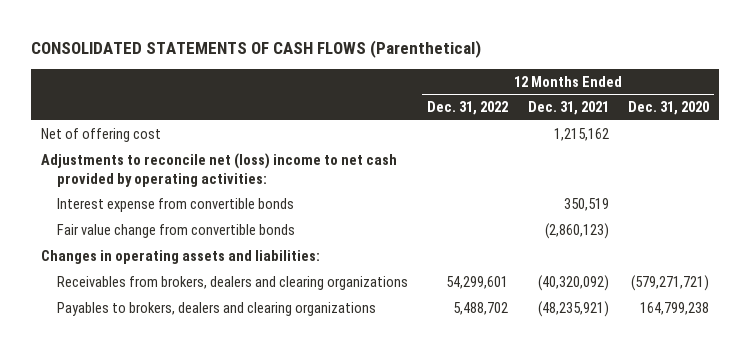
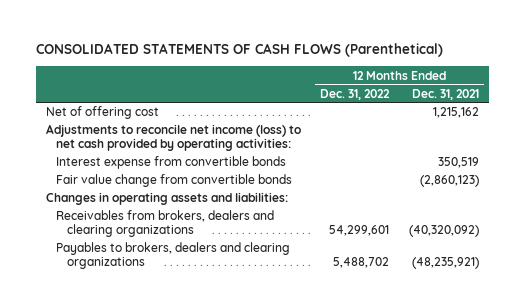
[628,101,710,116] Dec. 31, 2020 -> none
[41,152,398,187] Adjustments to reconcile net (loss) income to net cash provided by operating activities: -> [45,124,301,152] Adjustments to reconcile net income (loss) to net cash provided by operating activities:

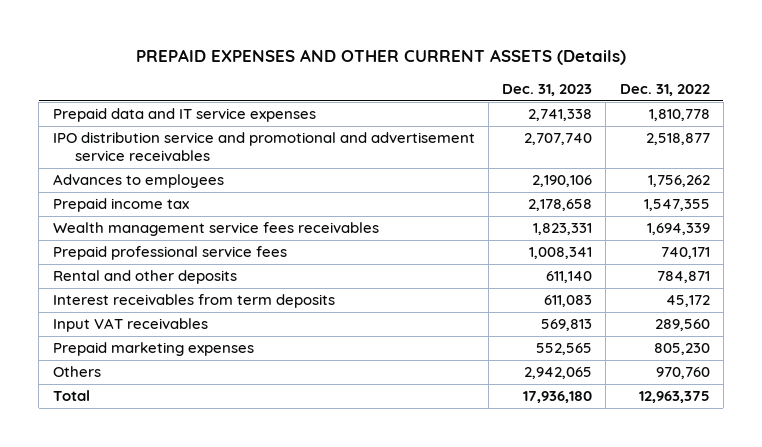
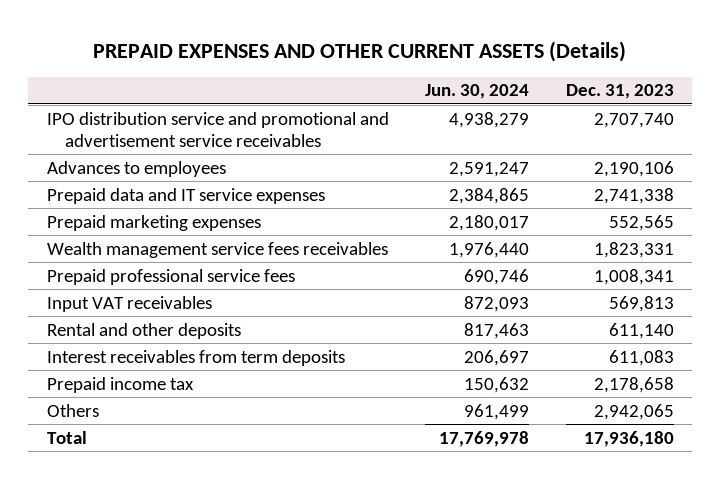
[619,84,710,97] Dec. 31, 2022 -> none
none -> [425,84,530,100] Jun. 30, 2024
[52,108,316,123] Prepaid data and IT service expenses -> [46,187,325,204] Prepaid data and IT service expenses
[52,342,254,357] Prepaid marketing expenses -> [46,214,261,231] Prepaid marketing expenses
[52,318,208,333] Input VAT receivables -> [46,295,212,312] Input VAT receivables
[52,198,189,213] Prepaid income tax -> [46,376,194,393] Prepaid income tax

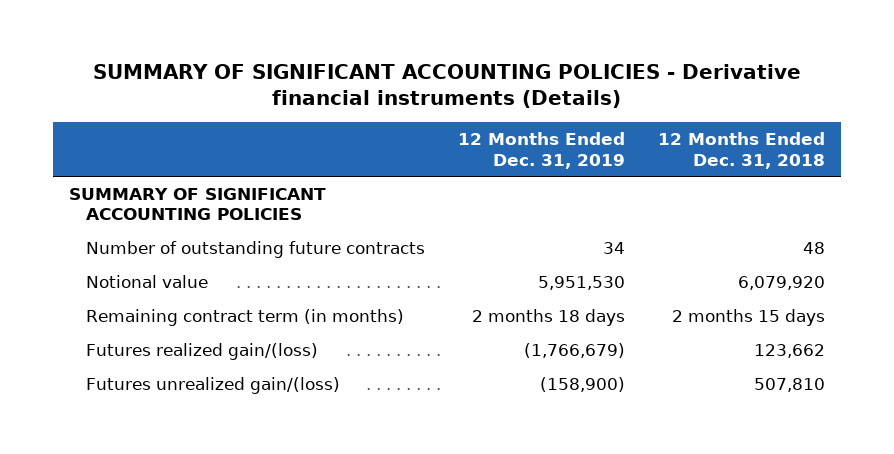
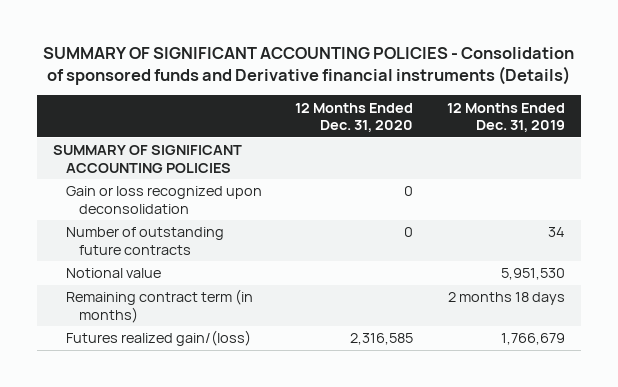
[93,64,802,109] SUMMARY OF SIGNIFICANT ACCOUNTING POLICIES - Derivative financial instruments (Details) -> [42,46,574,86] SUMMARY OF SIGNIFICANT ACCOUNTING POLICIES - Consolidation of sponsored funds and Derivative financial instruments (Details)
[657,132,825,169] 12 Months Ended Dec. 31, 2018 -> none
none -> [295,102,414,133] 12 Months Ended Dec. 31, 2020
none -> [66,186,263,214] Gain or loss recognized upon deconsolidation
[85,376,340,394] Futures unrealized gain/(loss) -> none
[523,342,625,358] (1,766,679) -> [500,333,565,346] 1,766,679

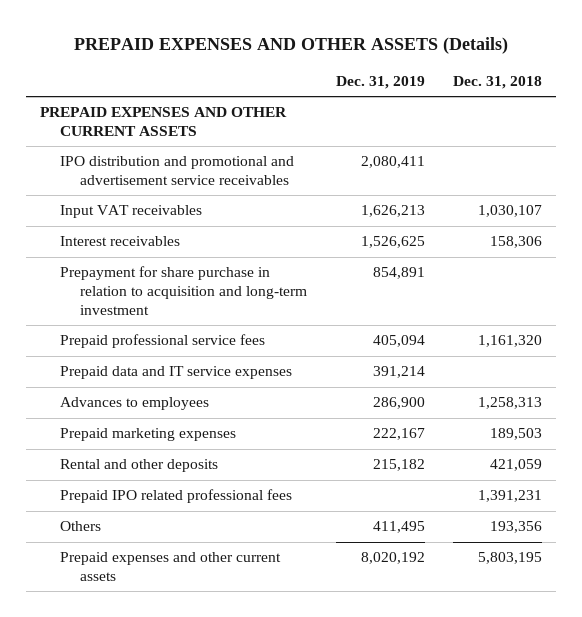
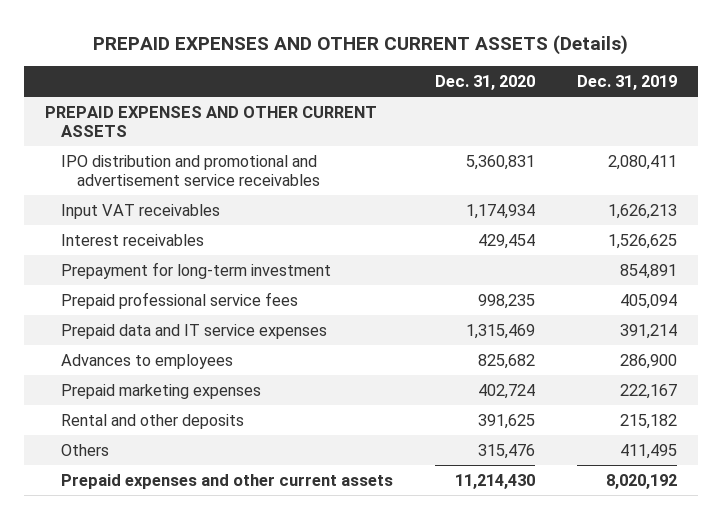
[74,36,509,54] PREPAID EXPENSES AND OTHER ASSETS (Details) -> [92,34,628,55] PREPAID EXPENSES AND OTHER CURRENT ASSETS (Details)
[453,75,543,89] Dec. 31, 2018 -> none
none -> [434,75,535,91] Dec. 31, 2020
[60,266,308,315] Prepayment for share purchase in relation to acquisition and long-term investment -> [60,261,331,279] Prepayment for long-term investment
[60,489,293,504] Prepaid IPO related professional fees -> none

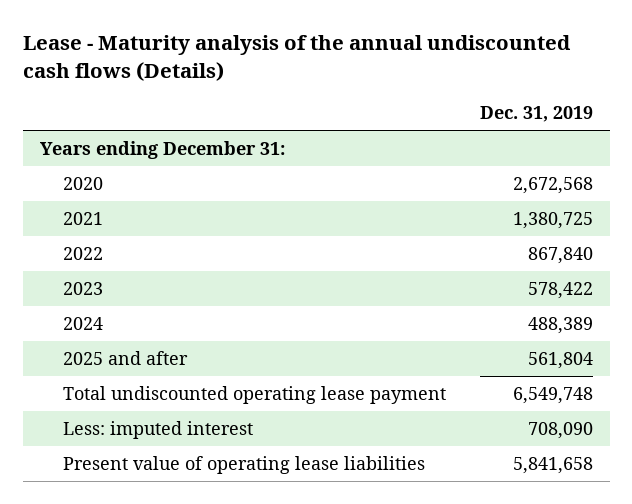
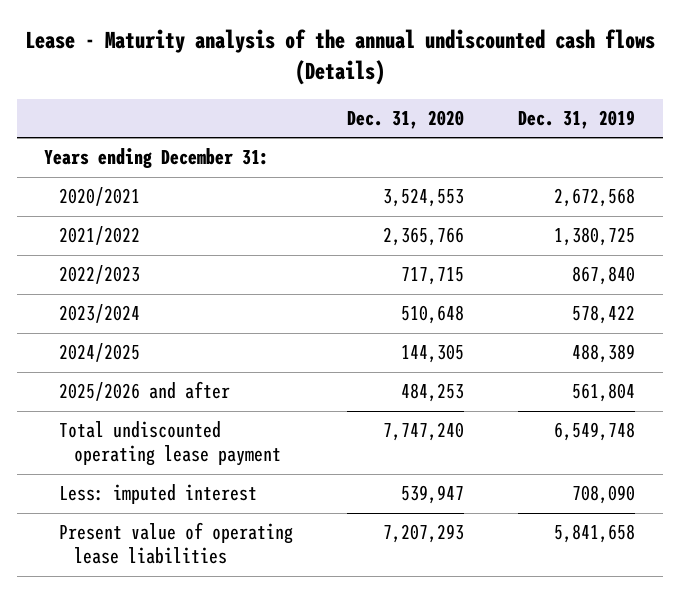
none -> [347,110,465,130] Dec. 31, 2020
[62,316,103,330] 2024 -> none
[62,176,103,190] 2020 -> [59,187,141,207] 2020/2021
[62,211,103,225] 2021 -> [59,226,141,246] 2021/2022
[62,246,103,260] 2022 -> [59,265,141,285] 2022/2023
[62,281,103,295] 2023 -> [59,304,141,324] 2023/2024
[62,350,188,365] 2025 and after -> [59,343,141,363] 2024/2025
[527,351,593,369] 561,804 -> [572,344,636,364] 488,389
none -> [59,381,231,402] 2025/2026 and after

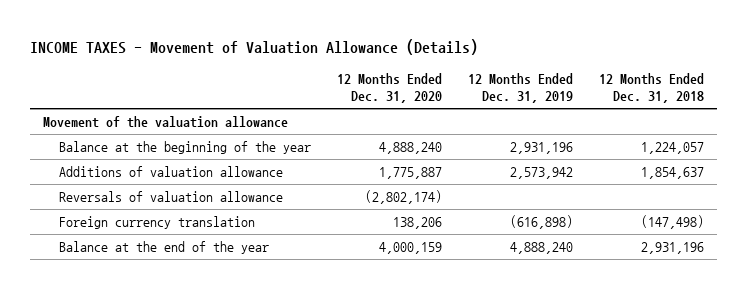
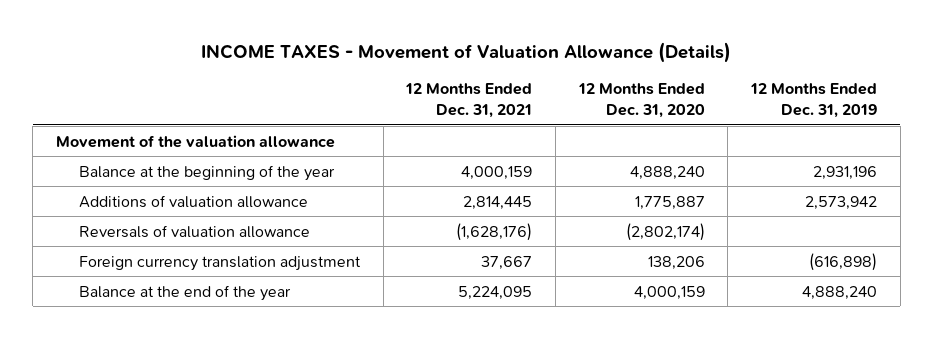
[599,72,705,103] 12 Months Ended Dec. 31, 2018 -> none
none -> [405,83,533,119] 12 Months Ended Dec. 31, 2021
[59,216,256,230] Foreign currency translation -> [78,255,361,271] Foreign currency translation adjustment

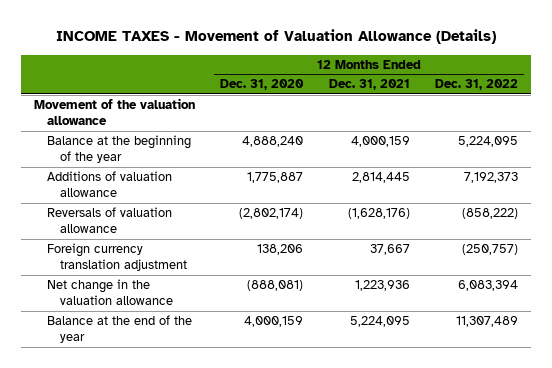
[749,83,877,119] 12 Months Ended Dec. 31, 2019 -> none
none -> [434,79,518,91] Dec. 31, 2022
none -> [46,279,173,306] Net change in the valuation allowance

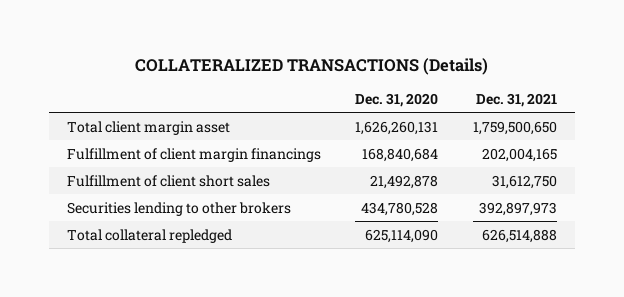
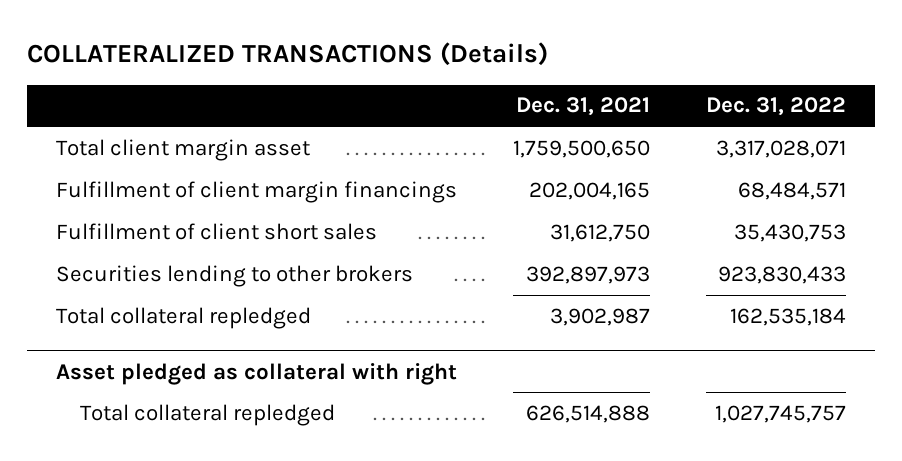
[355,92,439,107] Dec. 31, 2020 -> none
none -> [706,97,847,117] Dec. 31, 2022
none -> [55,306,311,329] Total collateral repledged
none -> [55,362,457,385] Asset pledged as collateral with right

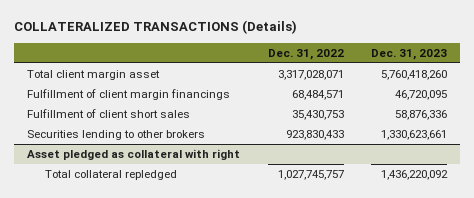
[515,97,650,117] Dec. 31, 2021 -> none
none -> [370,48,447,60] Dec. 31, 2023
[55,306,311,329] Total collateral repledged -> none

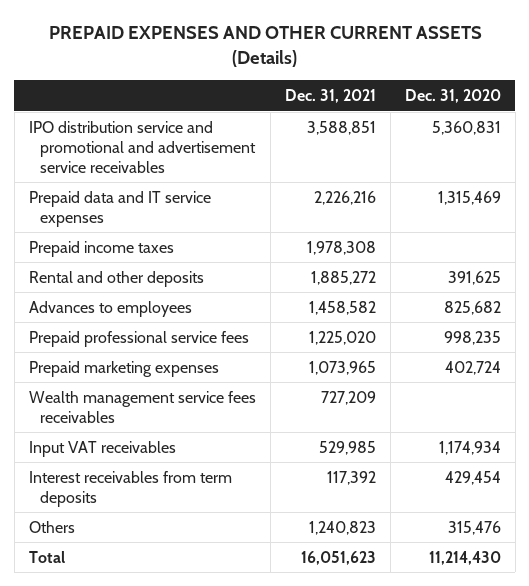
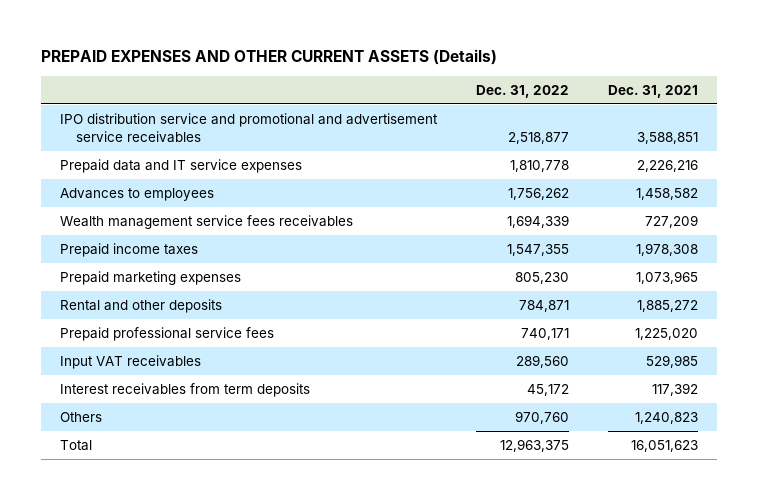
[404,89,501,104] Dec. 31, 2020 -> none
none -> [476,84,570,98] Dec. 31, 2022
[28,300,192,317] Advances to employees -> [60,187,215,201] Advances to employees
[28,390,256,423] Wealth management service fees receivables -> [60,214,354,229] Wealth management service fees receivables
[28,360,219,377] Prepaid marketing expenses -> [60,270,242,285] Prepaid marketing expenses

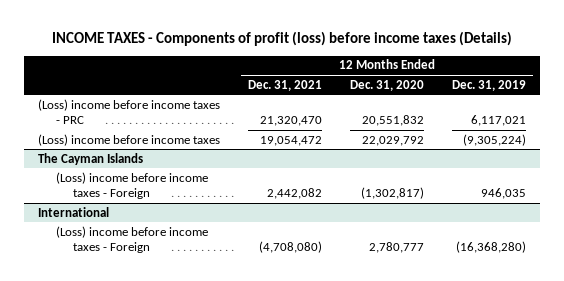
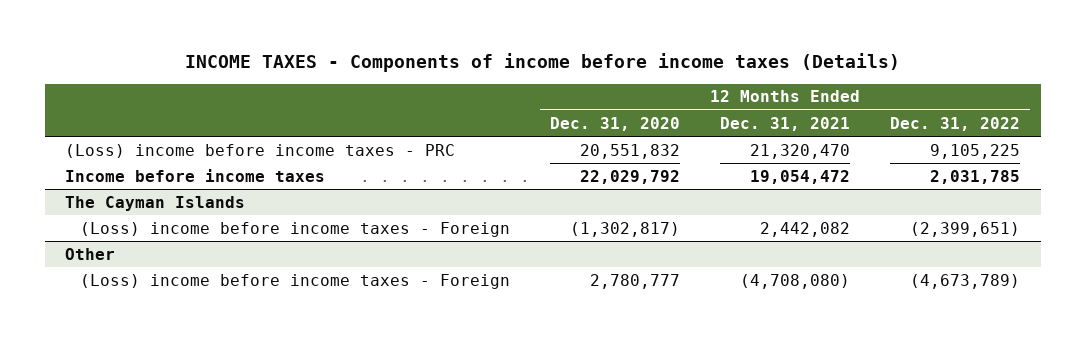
[52,31,513,47] INCOME TAXES - Components of profit (loss) before income taxes (Details) -> [184,53,900,73] INCOME TAXES - Components of income before income taxes (Details)
[452,79,527,91] Dec. 31, 2019 -> none
none -> [890,116,1021,131] Dec. 31, 2022
[38,133,221,146] (Loss) income before income taxes -> [64,168,325,182] Income before income taxes
[38,206,110,217] International -> none
none -> [64,247,115,260] Other

